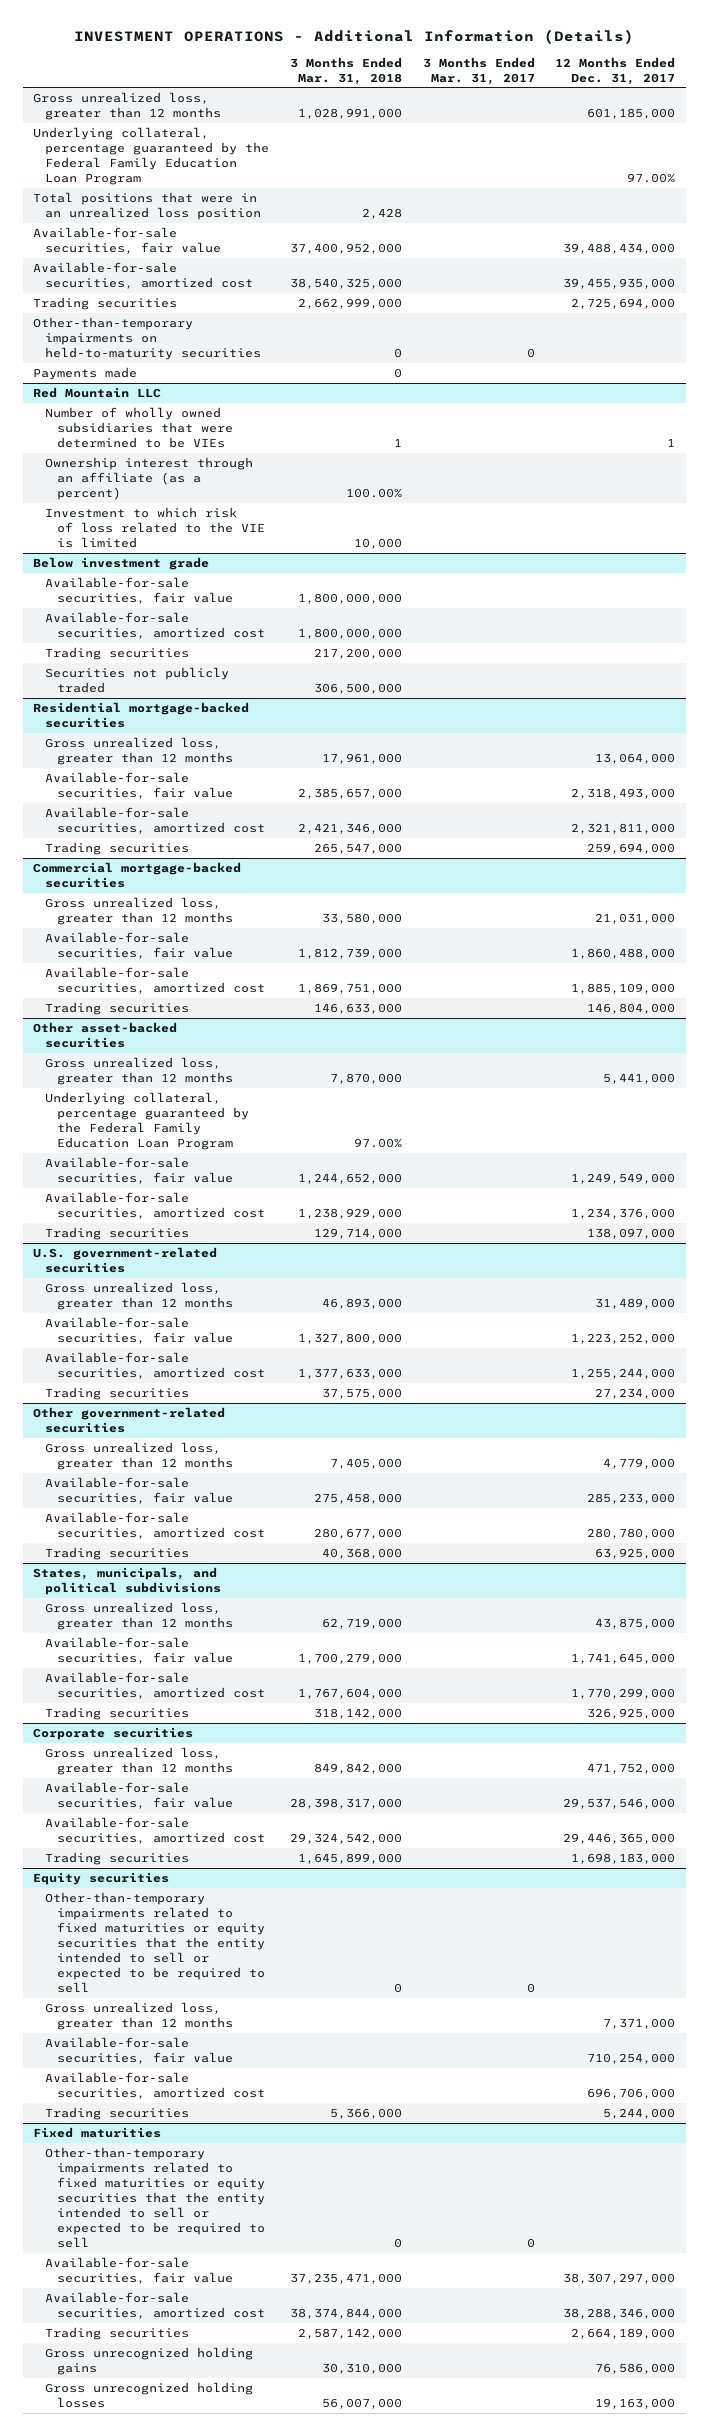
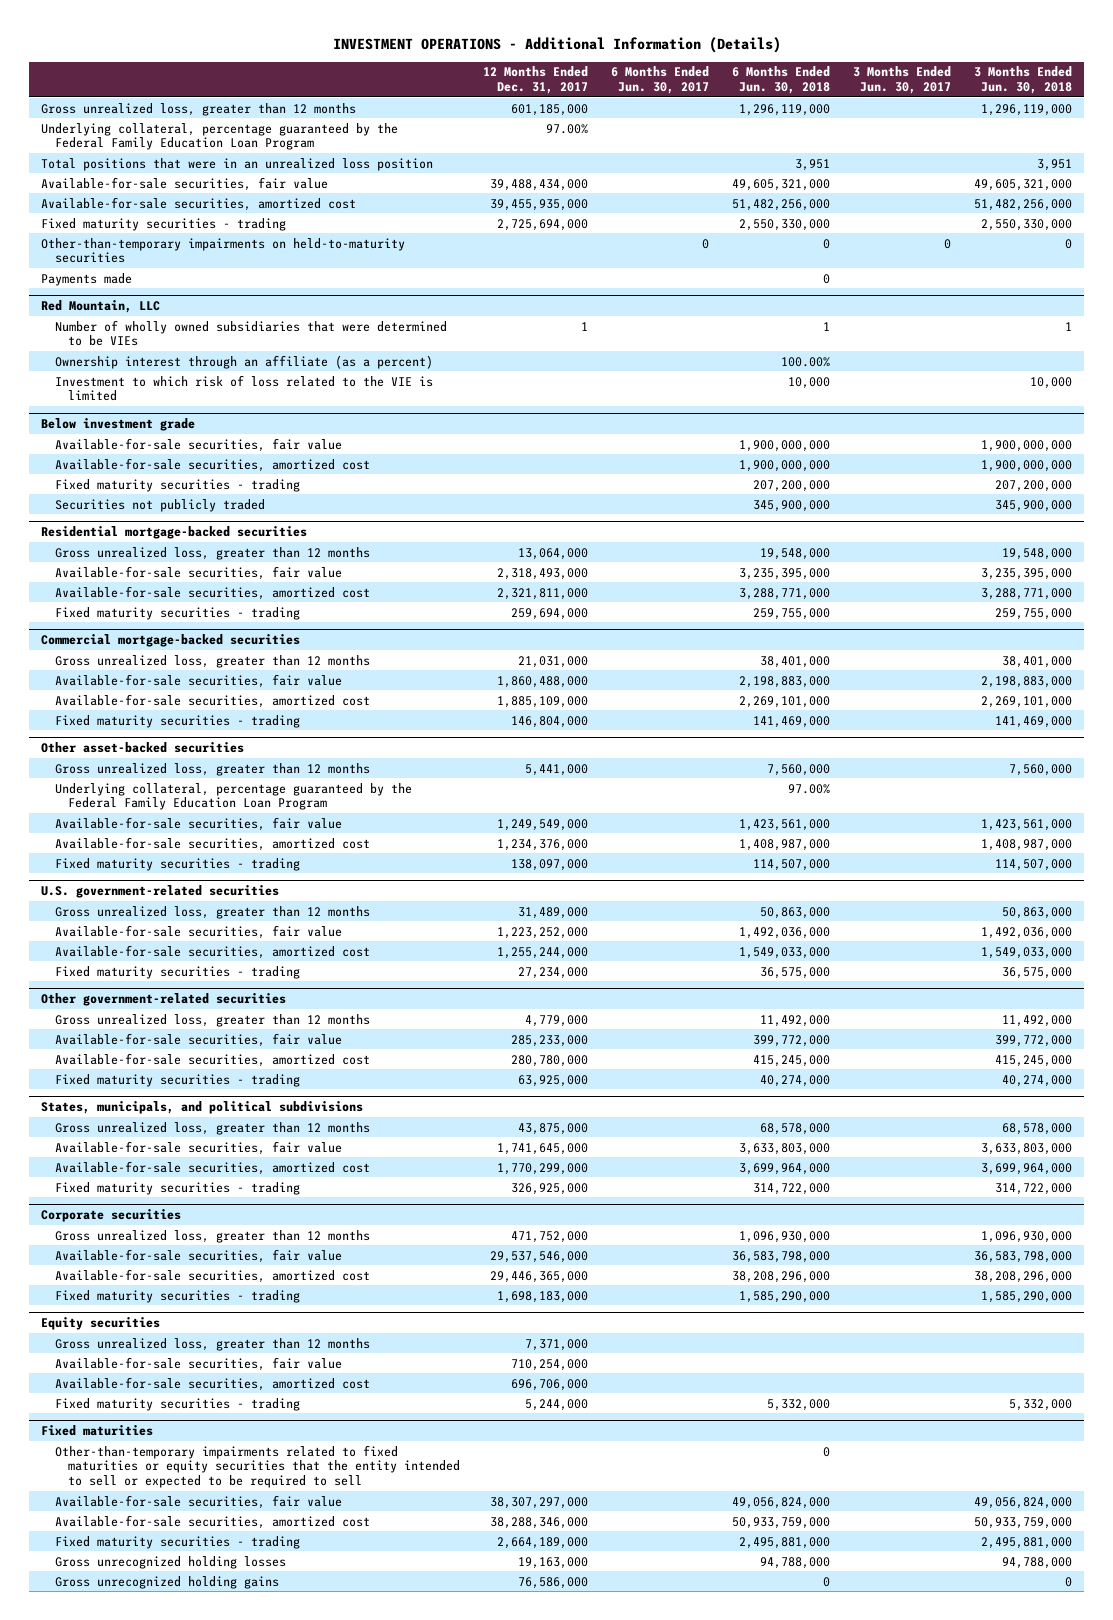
[289,56,402,85] 3 Months Ended Mar. 31, 2018 -> none
[422,56,535,85] 3 Months Ended Mar. 31, 2017 -> none
none -> [611,66,710,95] 6 Months Ended Jun. 30, 2017
none -> [732,66,831,95] 6 Months Ended Jun. 30, 2018
none -> [853,66,952,95] 3 Months Ended Jun. 30, 2017
none -> [974,66,1073,95] 3 Months Ended Jun. 30, 2018
[33,296,178,310] Trading securities -> [40,217,286,231] Fixed maturity securities - trading
[33,386,162,398] Red Mountain LLC -> [40,299,160,313] Red Mountain, LLC
[45,646,190,660] Trading securities -> [54,478,300,492] Fixed maturity securities - trading
[45,841,190,855] Trading securities -> [54,606,300,620] Fixed maturity securities - trading
[45,1001,190,1015] Trading securities -> [54,714,300,728] Fixed maturity securities - trading
[45,1226,190,1240] Trading securities -> [54,857,300,871] Fixed maturity securities - trading
[45,1386,190,1400] Trading securities -> [54,965,300,979] Fixed maturity securities - trading
[45,1546,190,1560] Trading securities -> [54,1073,300,1087] Fixed maturity securities - trading
[45,1706,190,1720] Trading securities -> [54,1181,300,1195] Fixed maturity securities - trading
[45,1851,190,1865] Trading securities -> [54,1289,300,1303] Fixed maturity securities - trading
[45,1891,266,1993] Other-than-temporary impairments related to fixed maturities or equity securities that the entity intended to sell or expected to be required to sell -> none
[45,2106,190,2120] Trading securities -> [54,1397,300,1411] Fixed maturity securities - trading
[45,2326,190,2340] Trading securities -> [54,1535,300,1549] Fixed maturity securities - trading
[45,2346,254,2375] Gross unrecognized holding gains -> [54,1575,279,1589] Gross unrecognized holding gains

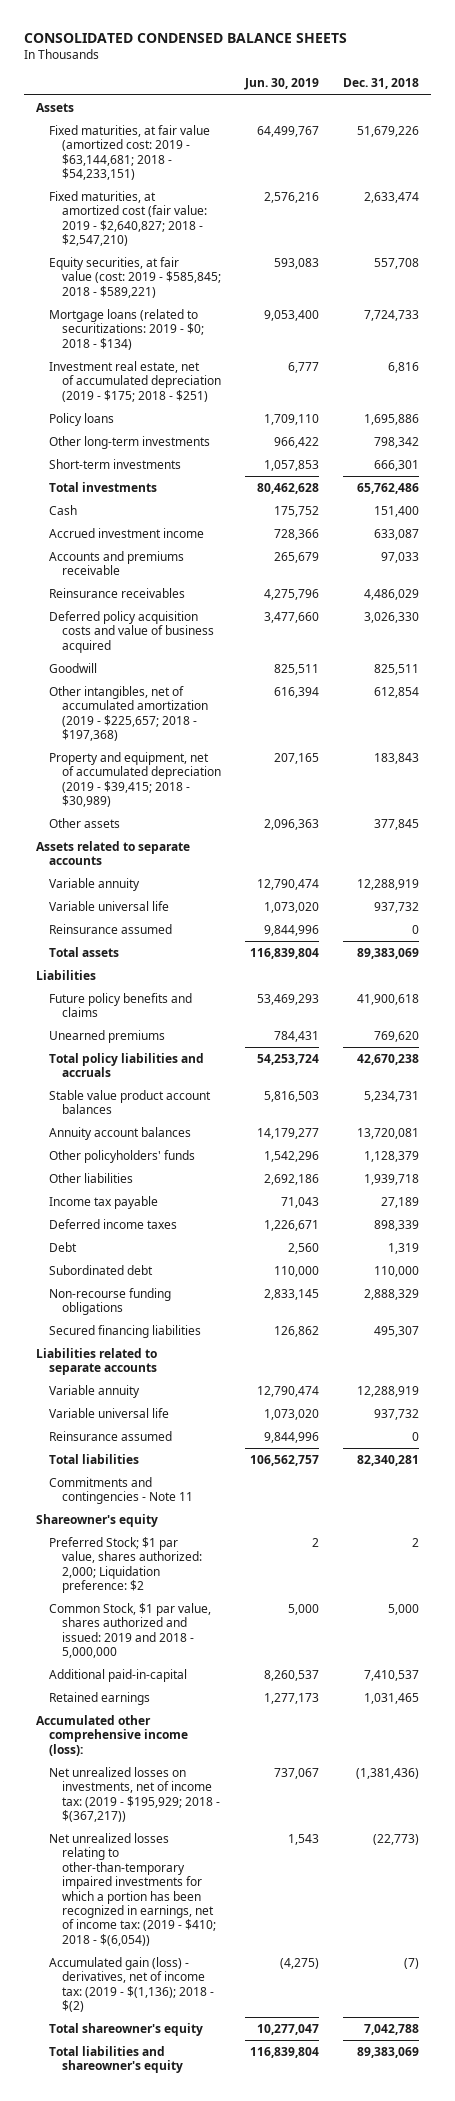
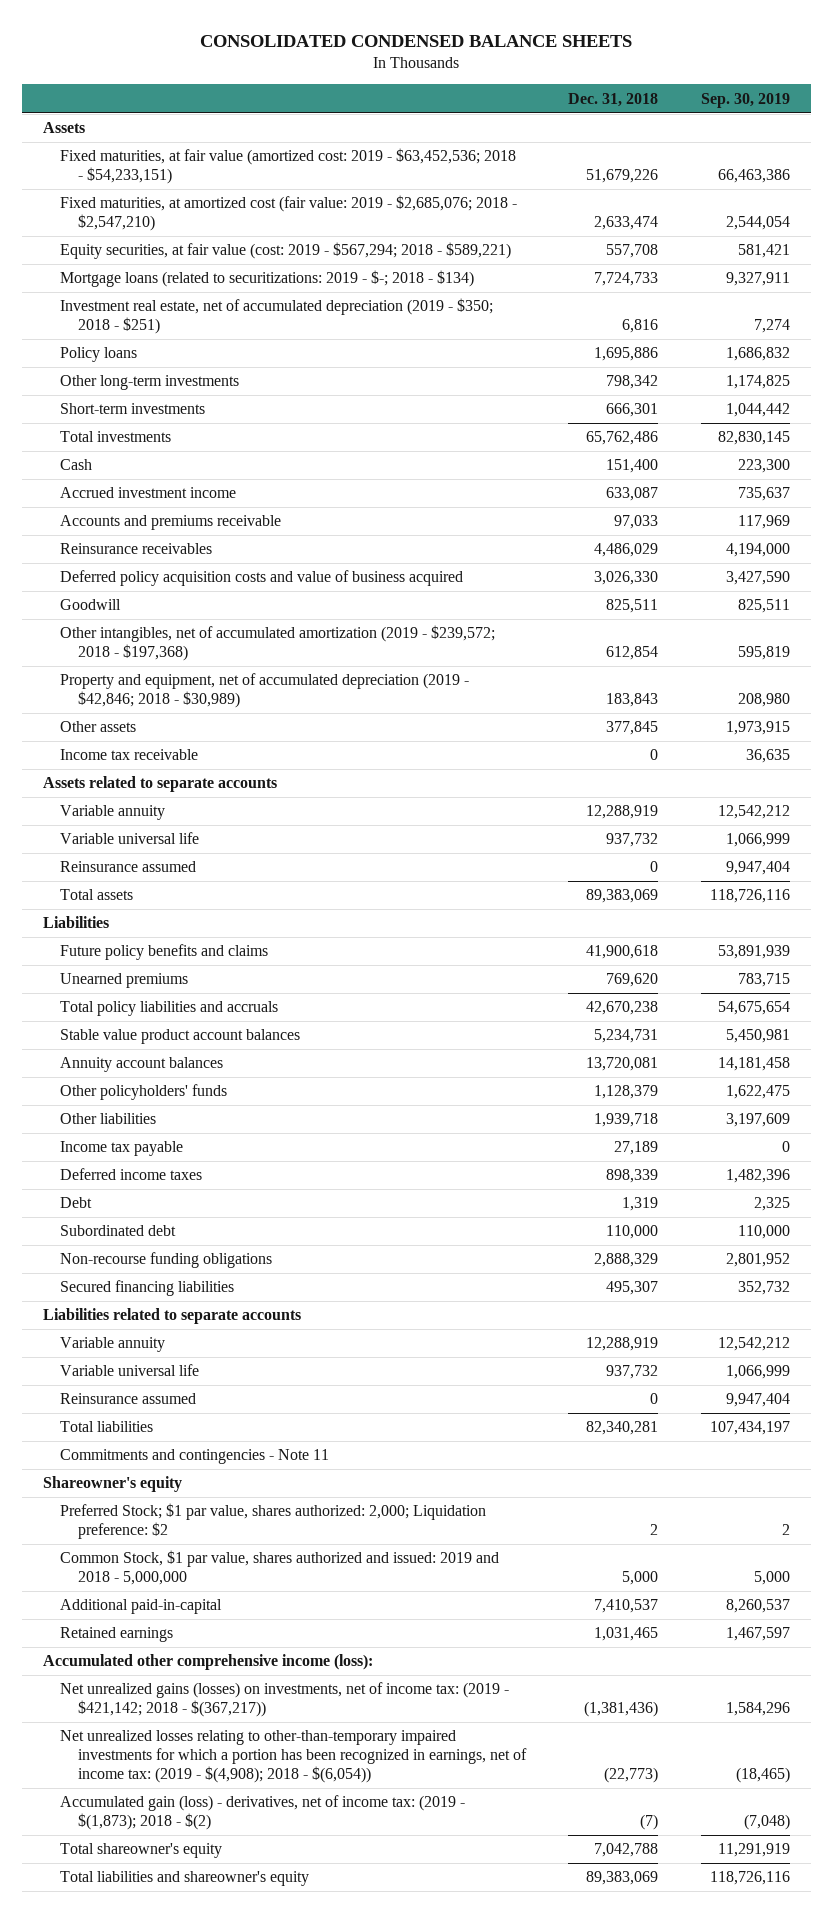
[244,78,320,91] Jun. 30, 2019 -> none
none -> [701,92,791,108] Sep. 30, 2019
[49,124,211,181] Fixed maturities, at fair value (amortized cost: 2019 - $63,144,681; 2018 - $54,233,151) -> [60,148,517,185] Fixed maturities, at fair value (amortized cost: 2019 - $63,452,536; 2018 - $54,233,151)
[49,190,208,247] Fixed maturities, at amortized cost (fair value: 2019 - $2,640,827; 2018 - $2,547,210) -> [60,195,518,232] Fixed maturities, at amortized cost (fair value: 2019 - $2,685,076; 2018 - $2,547,210)
[49,256,222,298] Equity securities, at fair value (cost: 2019 - $585,845; 2018 - $589,221) -> [60,242,512,260] Equity securities, at fair value (cost: 2019 - $567,294; 2018 - $589,221)
[49,308,205,350] Mortgage loans (related to securitizations: 2019 - $0; 2018 - $134) -> [60,270,475,288] Mortgage loans (related to securitizations: 2019 - $-; 2018 - $134)
[49,360,222,402] Investment real estate, net of accumulated depreciation (2019 - $175; 2018 - $251) -> [60,298,494,335] Investment real estate, net of accumulated depreciation (2019 - $350; 2018 - $251)
[49,685,209,742] Other intangibles, net of accumulated amortization (2019 - $225,657; 2018 - $197,368) -> [60,625,496,662] Other intangibles, net of accumulated amortization (2019 - $239,572; 2018 - $197,368)
[49,751,222,808] Property and equipment, net of accumulated depreciation (2019 - $39,415; 2018 - $30,989) -> [60,673,470,709] Property and equipment, net of accumulated depreciation (2019 - $42,846; 2018 - $30,989)
none -> [60,749,199,761] Income tax receivable
[49,1766,221,1823] Net unrealized losses on investments, net of income tax: (2019 - $195,929; 2018 - $(367,217)) -> [60,1682,510,1718] Net unrealized gains (losses) on investments, net of income tax: (2019 - $421,142; 2018 - $(367,217))
[49,1832,217,1946] Net unrealized losses relating to other-than-temporary impaired investments for which a portion has been recognized in earnings, net of income tax: (2019 - $410; 2018 - $(6,054)) -> [60,1730,527,1783] Net unrealized losses relating to other-than-temporary impaired investments for which a portion has been recognized in earnings, net of income tax: (2019 - $(4,908); 2018 - $(6,054))
[49,1956,215,2013] Accumulated gain (loss) - derivatives, net of income tax: (2019 - $(1,136); 2018 - $(2) -> [60,1795,466,1831] Accumulated gain (loss) - derivatives, net of income tax: (2019 - $(1,873); 2018 - $(2)

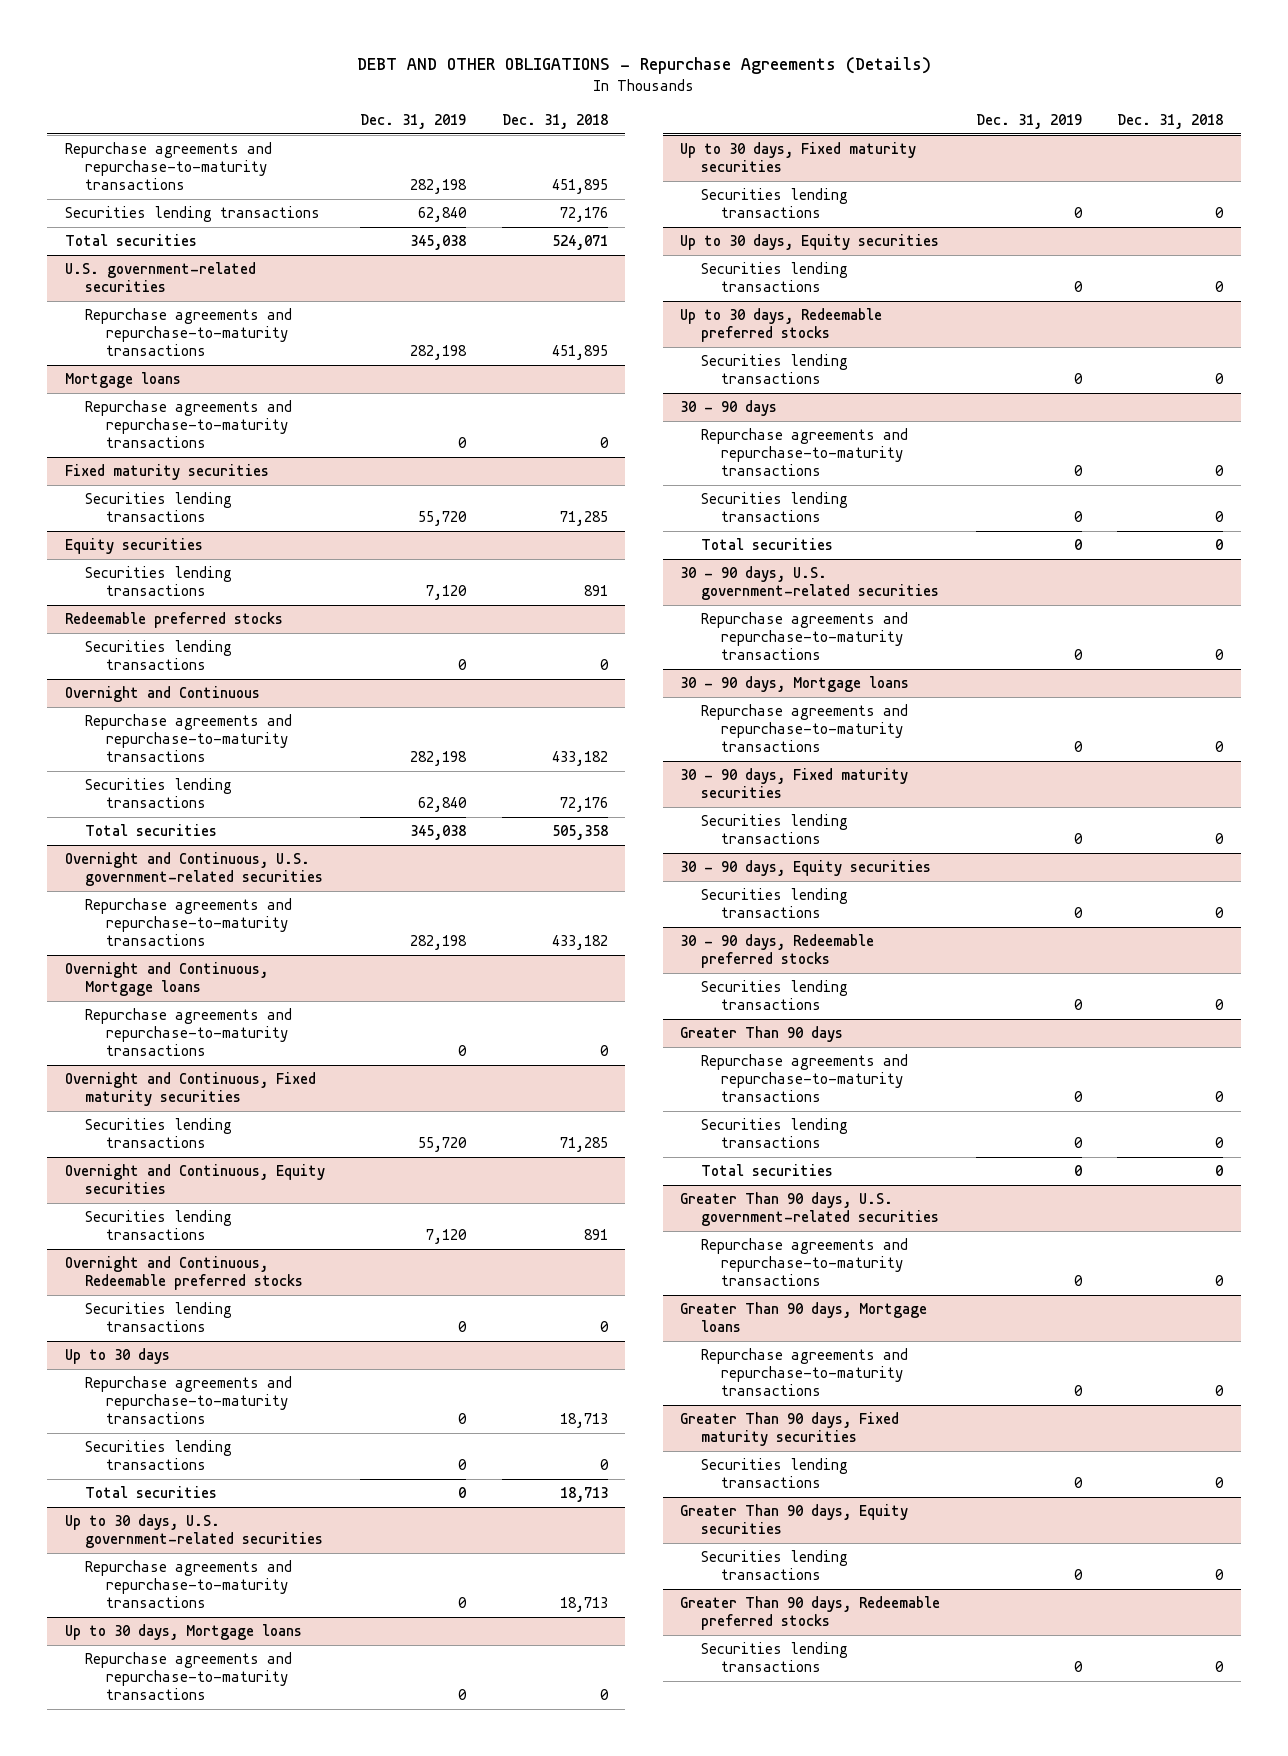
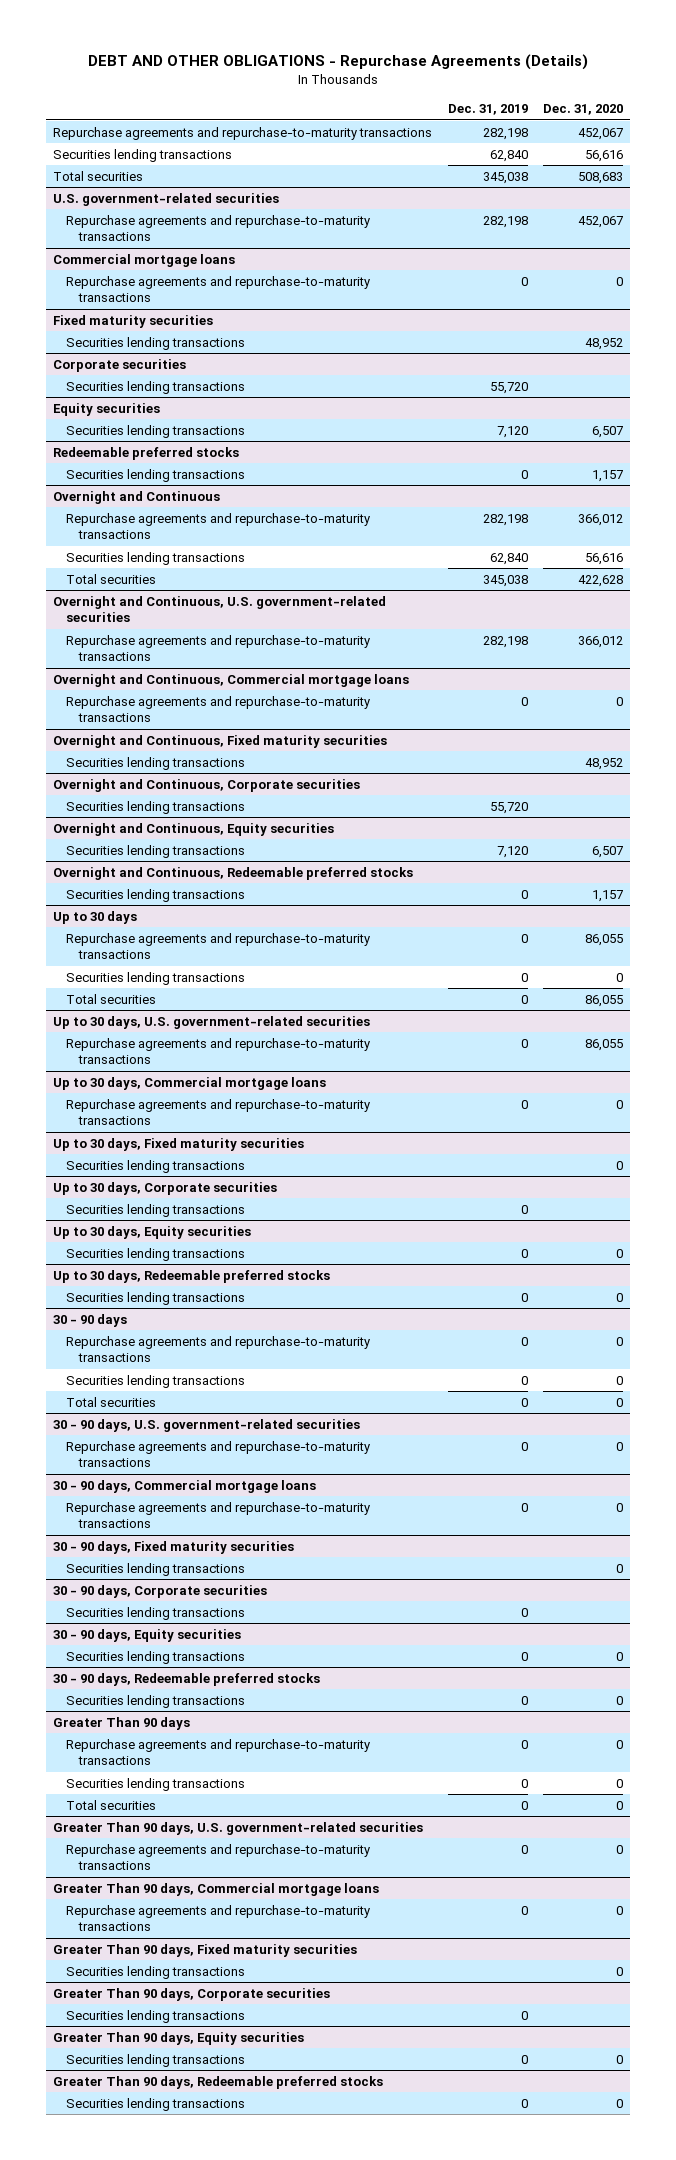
[501,113,608,129] Dec. 31, 2018 -> none
none -> [542,104,623,116] Dec. 31, 2020
[64,372,181,389] Mortgage loans -> [53,253,236,267] Commercial mortgage loans
none -> [66,336,246,350] Securities lending transactions
none -> [53,358,187,372] Corporate securities
[64,962,268,997] Overnight and Continuous, Mortgage loans -> [53,673,410,687] Overnight and Continuous, Commercial mortgage loans
none -> [66,756,246,770] Securities lending transactions
none -> [53,778,361,792] Overnight and Continuous, Corporate securities
[64,1624,302,1641] Up to 30 days, Mortgage loans -> [53,1076,327,1090] Up to 30 days, Commercial mortgage loans
none -> [66,1159,246,1173] Securities lending transactions
none -> [53,1181,278,1195] Up to 30 days, Corporate securities
[680,676,910,693] 30 - 90 days, Mortgage loans -> [53,1479,317,1493] 30 - 90 days, Commercial mortgage loans
none -> [66,1562,246,1576] Securities lending transactions
none -> [53,1584,268,1598] 30 - 90 days, Corporate securities
[680,1302,928,1333] Greater Than 90 days, Mortgage loans -> [53,1882,380,1896] Greater Than 90 days, Commercial mortgage loans
none -> [66,1965,246,1979] Securities lending transactions
none -> [53,1987,331,2001] Greater Than 90 days, Corporate securities

